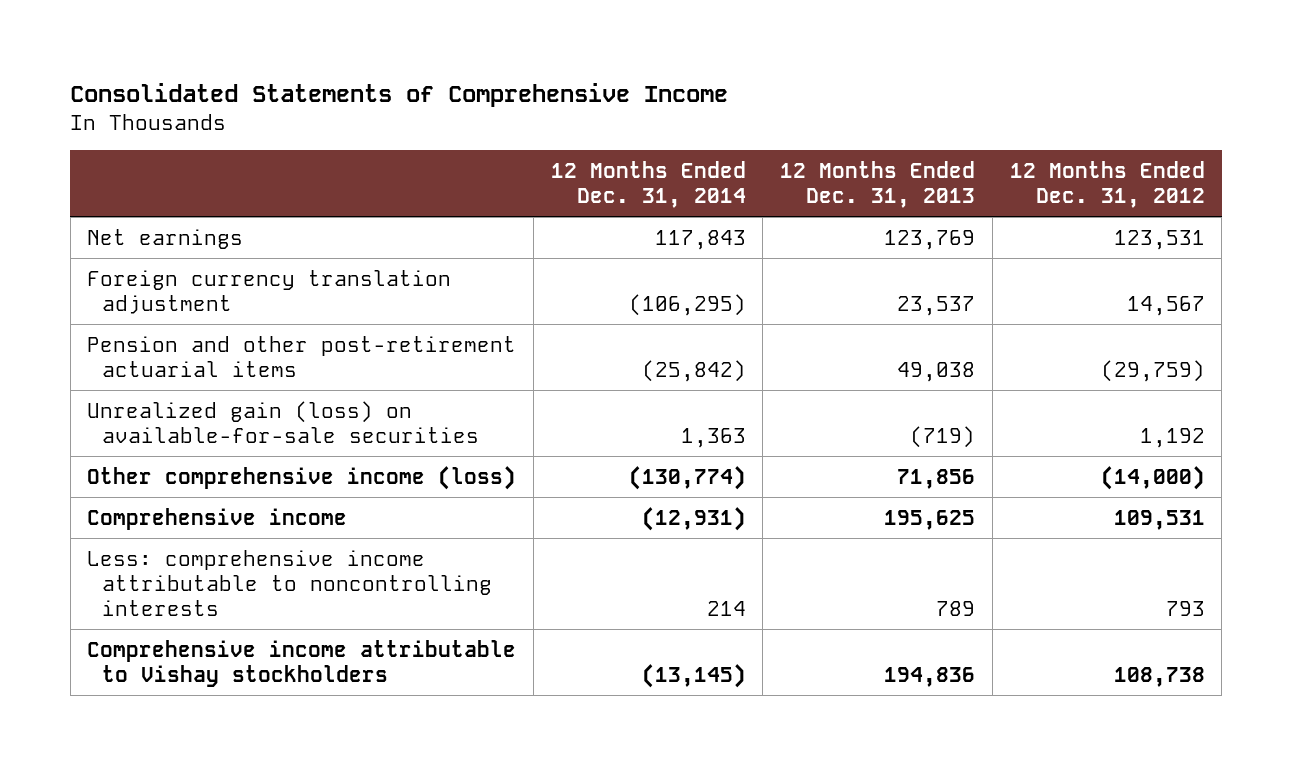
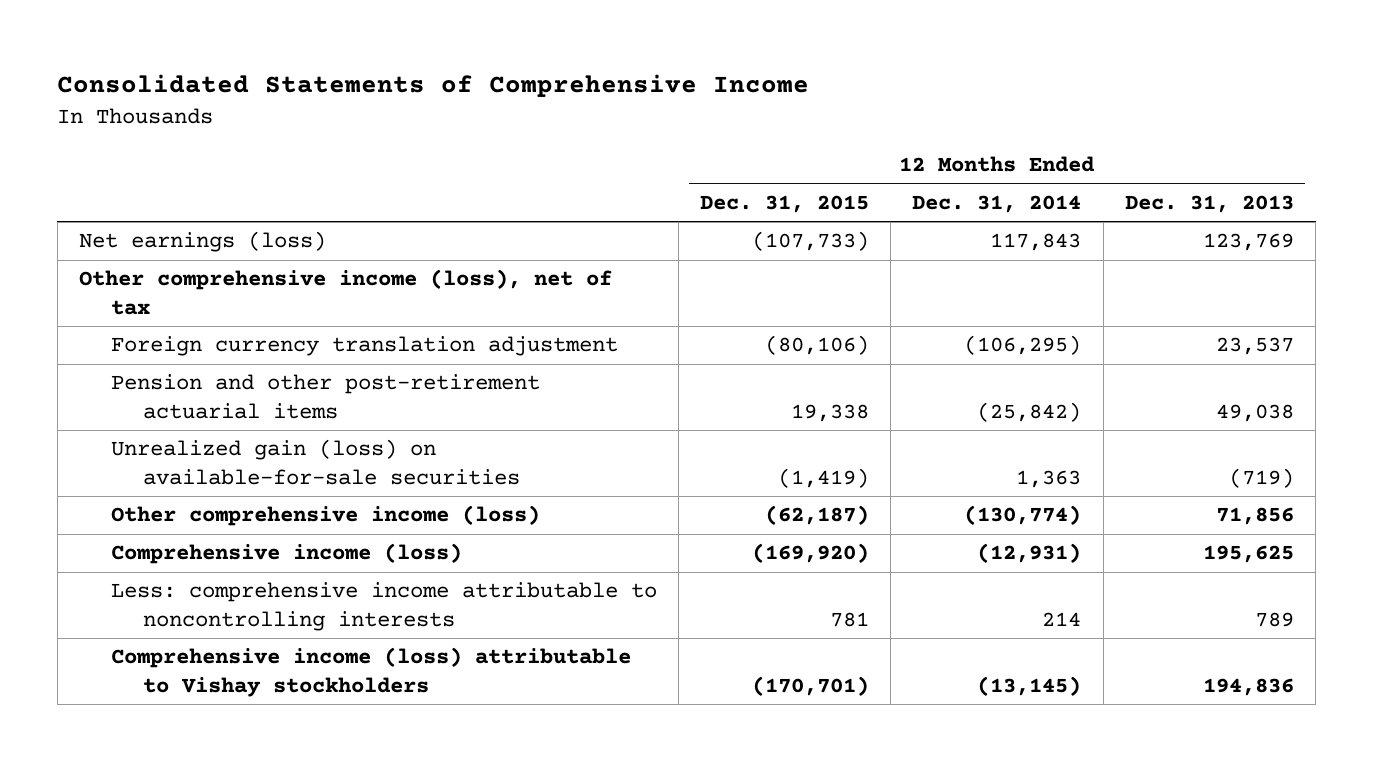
[1009,160,1205,208] 12 Months Ended Dec. 31, 2012 -> none
none -> [700,194,870,213] Dec. 31, 2015
[87,228,244,249] Net earnings -> [78,231,326,253] Net earnings (loss)
none -> [78,269,612,315] Other comprehensive income (loss), net of tax
[87,507,348,530] Comprehensive income -> [110,543,462,565] Comprehensive income (loss)
[87,639,517,687] Comprehensive income attributable to Vishay stockholders -> [110,647,631,697] Comprehensive income (loss) attributable to Vishay stockholders

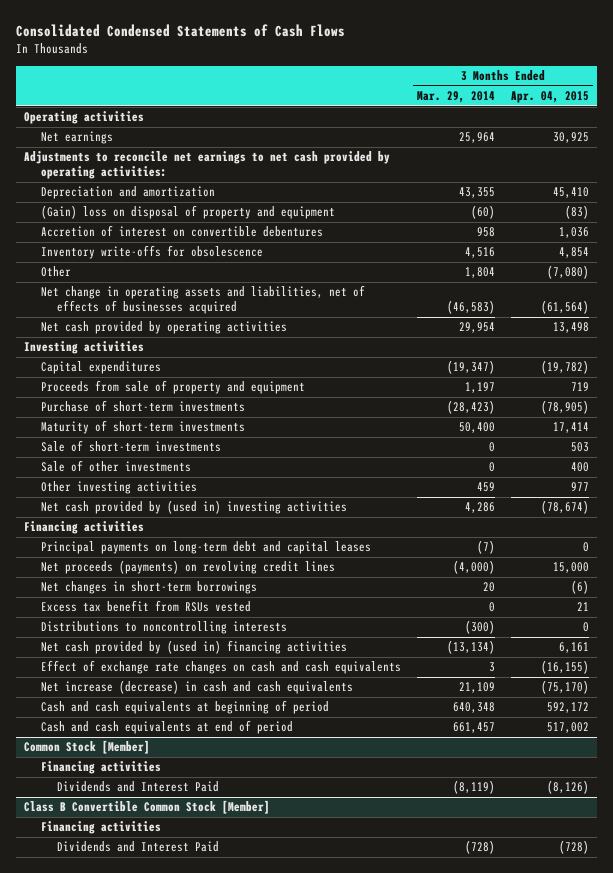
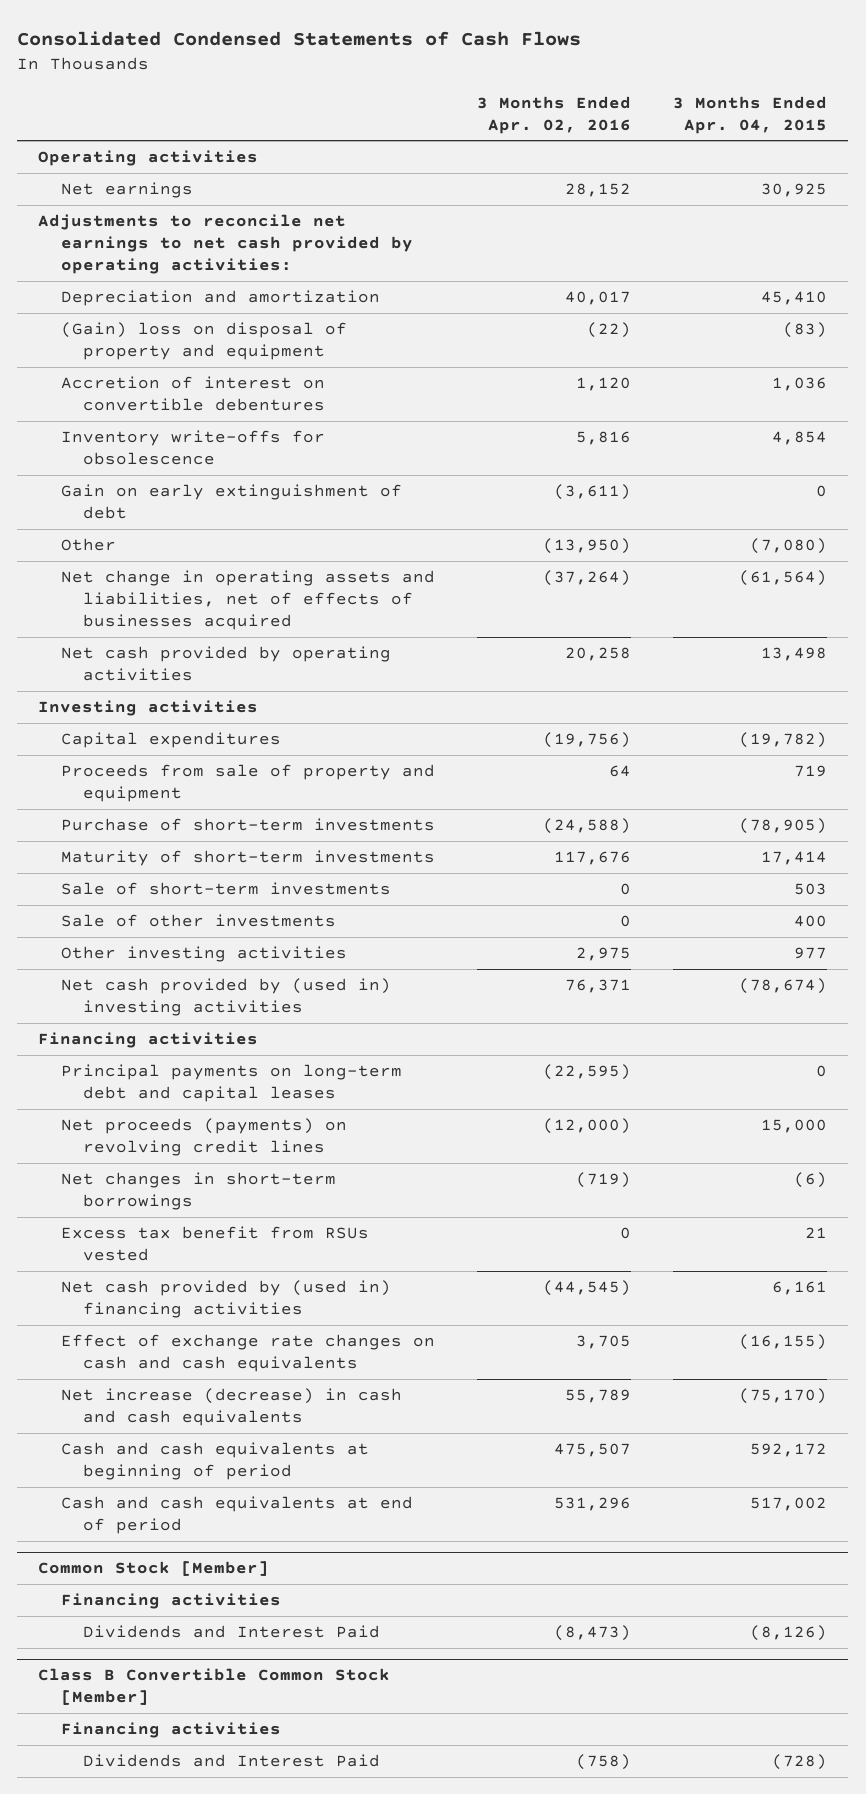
[416,90,495,103] Mar. 29, 2014 -> none
none -> [476,95,631,134] 3 Months Ended Apr. 02, 2016
none -> [60,484,402,520] Gain on early extinguishment of debt
[40,621,287,635] Distributions to noncontrolling interests -> none

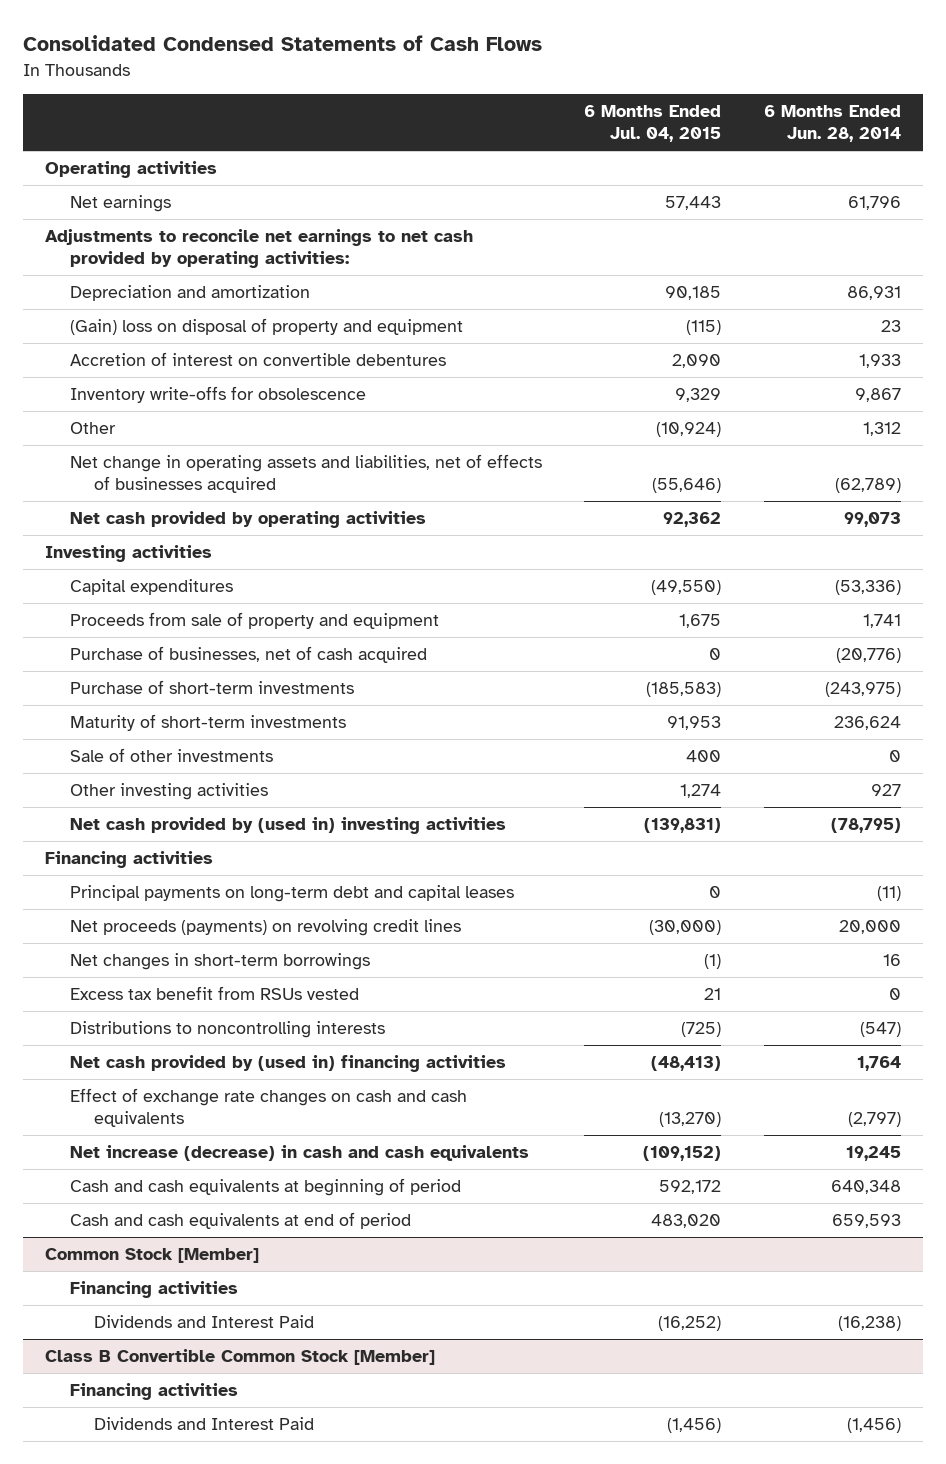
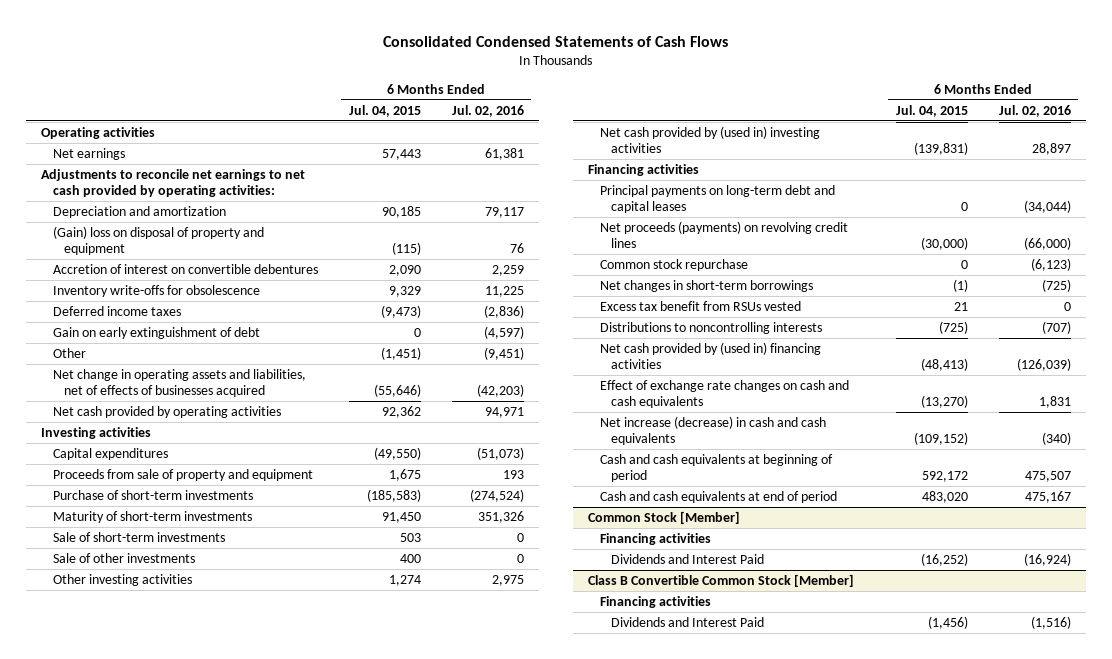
[764,105,902,143] 6 Months Ended Jun. 28, 2014 -> none
none -> [451,104,524,117] Jul. 02, 2016
none -> [52,305,181,316] Deferred income taxes
none -> [52,326,260,339] Gain on early extinguishment of debt
[656,422,722,438] (10,924) -> [380,346,421,360] (1,451)
[69,646,427,664] Purchase of businesses, net of cash acquired -> none
[667,716,722,731] 91,953 -> [381,511,421,523] 91,450
none -> [52,531,225,542] Sale of short-term investments
none -> [599,258,748,271] Common stock repurchase

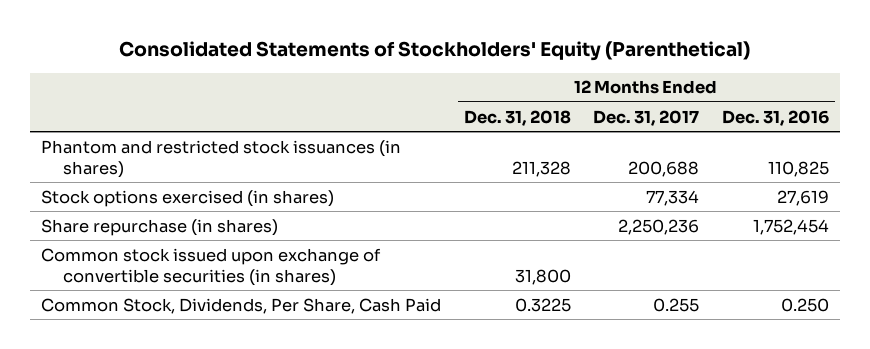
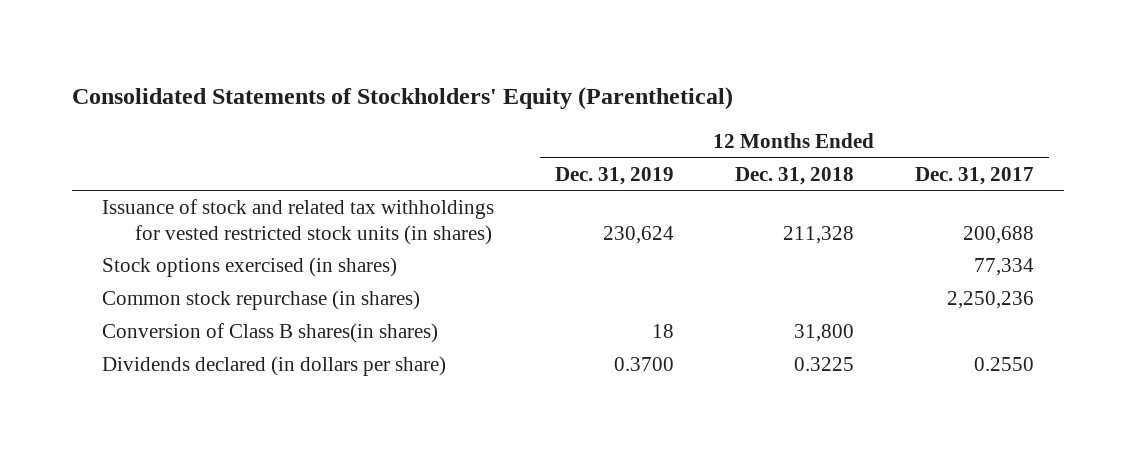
[721,109,829,126] Dec. 31, 2016 -> none
none -> [554,166,674,185] Dec. 31, 2019
[41,139,402,178] Phantom and restricted stock issuances (in shares) -> [102,199,495,245] Issuance of stock and related tax withholdings for vested restricted stock units (in shares)
[41,297,442,314] Common Stock, Dividends, Per Share, Cash Paid -> none
[41,218,279,236] Share repurchase (in shares) -> [102,290,421,311] Common stock repurchase (in shares)
[41,247,382,286] Common stock issued upon exchange of convertible securities (in shares) -> [102,323,439,344] Conversion of Class B shares(in shares)
none -> [102,356,447,377] Dividends declared (in dollars per share)

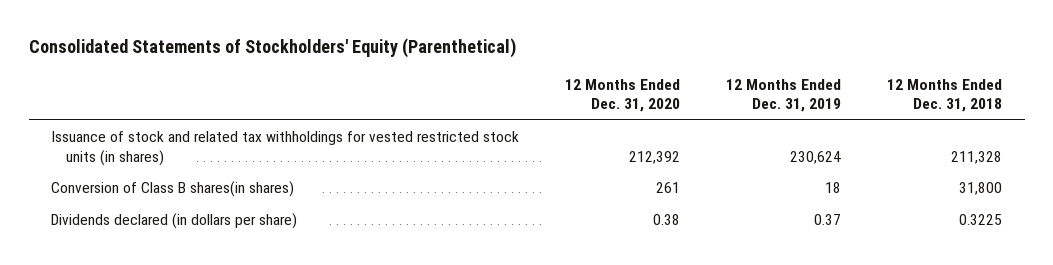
[914,166,1034,185] Dec. 31, 2017 -> none
none -> [565,79,681,113] 12 Months Ended Dec. 31, 2020
[102,257,398,278] Stock options exercised (in shares) -> none
[102,290,421,311] Common stock repurchase (in shares) -> none
[613,357,674,372] 0.3700 -> [813,214,841,226] 0.37

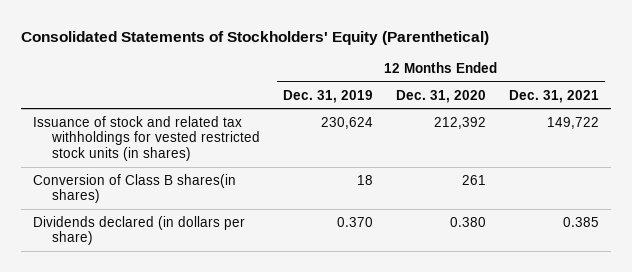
[886,79,1002,113] 12 Months Ended Dec. 31, 2018 -> none
none -> [509,89,600,103] Dec. 31, 2021
[653,214,681,226] 0.38 -> [450,216,487,227] 0.380
[813,214,841,226] 0.37 -> [337,216,374,227] 0.370

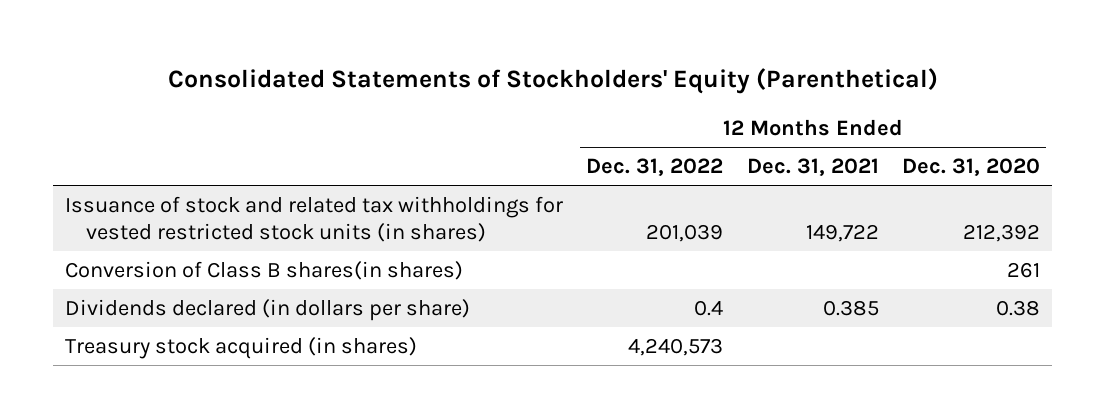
[283,89,374,103] Dec. 31, 2019 -> none
none -> [586,158,724,177] Dec. 31, 2022
[450,216,487,227] 0.380 -> [996,300,1041,317] 0.38
none -> [64,337,417,360] Treasury stock acquired (in shares)

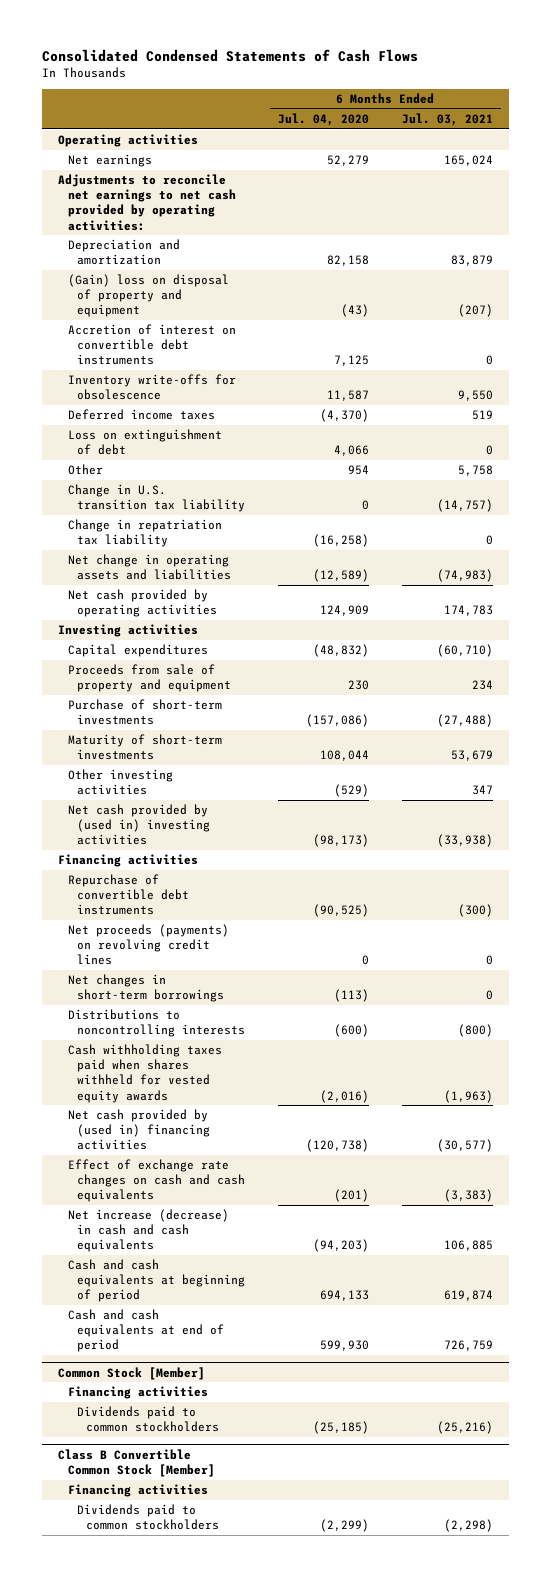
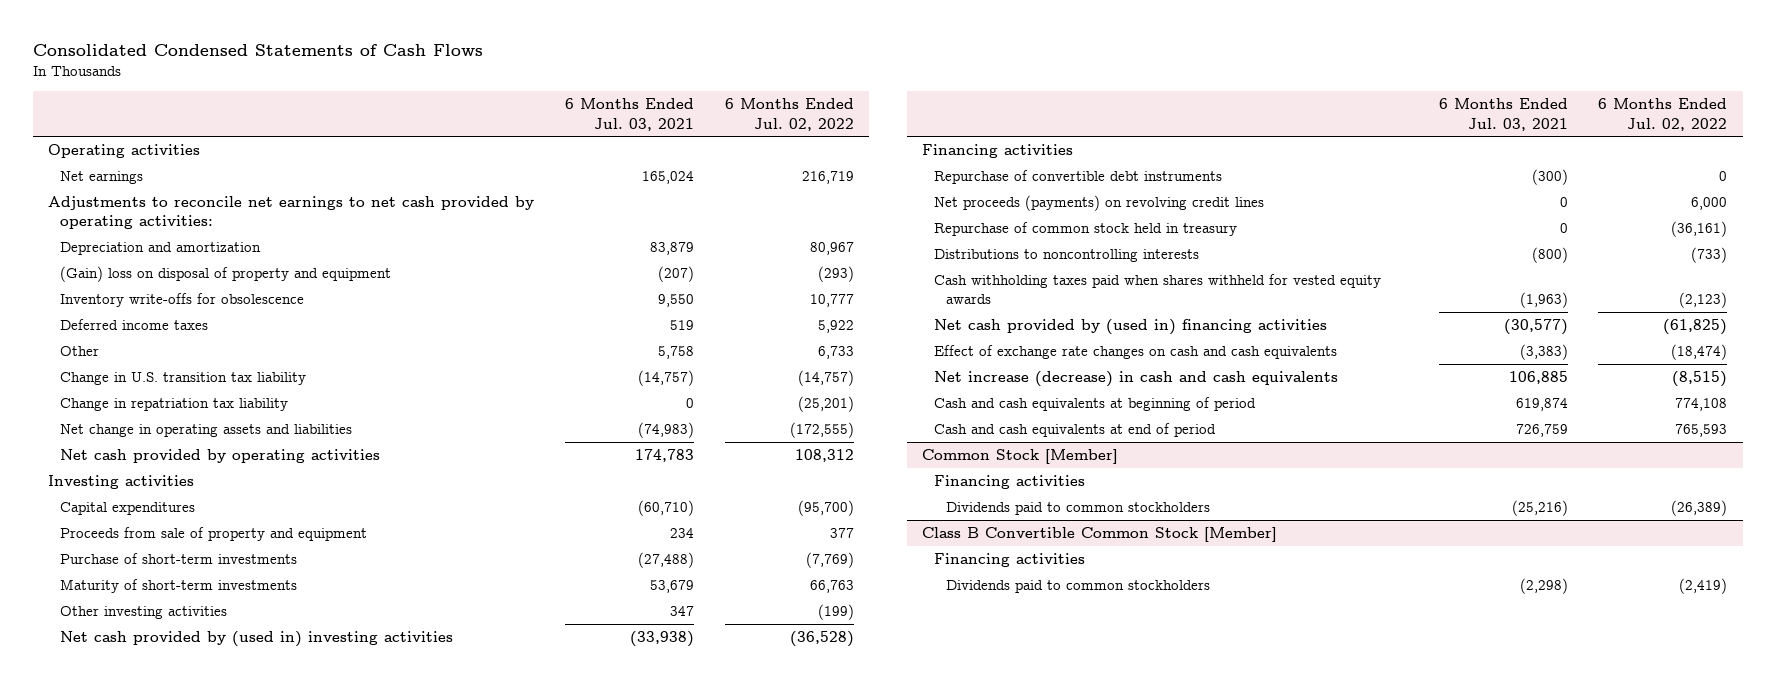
[277,112,369,126] Jul. 04, 2020 -> none
none -> [724,98,854,131] 6 Months Ended Jul. 02, 2022
[67,324,236,366] Accretion of interest on convertible debt instruments -> none
[67,429,222,456] Loss on extinguishment of debt -> none
[67,974,225,1003] Net changes in short-term borrowings -> none
none -> [933,222,1237,237] Repurchase of common stock held in treasury

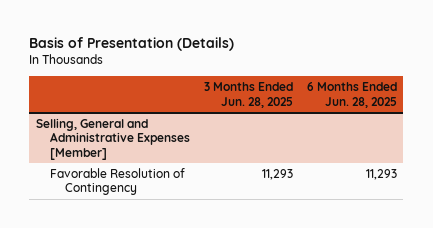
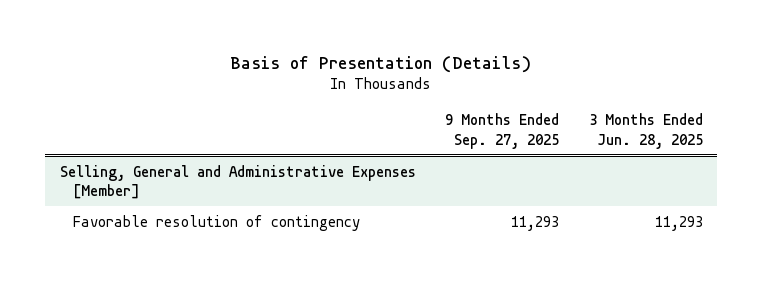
[306,82,397,108] 6 Months Ended Jun. 28, 2025 -> none
none -> [445,113,560,149] 9 Months Ended Sep. 27, 2025
[50,167,186,196] Favorable Resolution of Contingency -> [73,214,361,231] Favorable resolution of contingency

